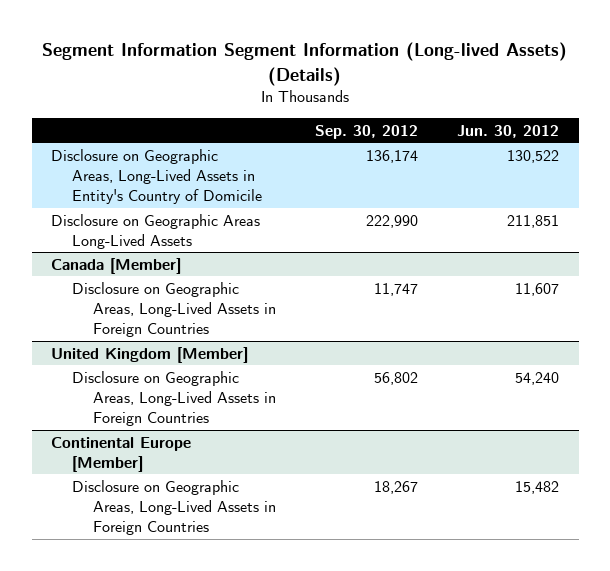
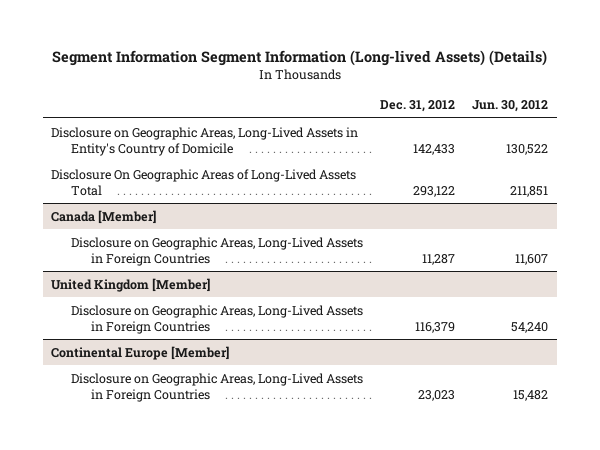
[315,124,419,139] Sep. 30, 2012 -> none
none -> [380,100,456,113] Dec. 31, 2012
[51,213,261,249] Disclosure on Geographic Areas Long-Lived Assets -> [51,168,357,196] Disclosure On Geographic Areas of Long-Lived Assets Total

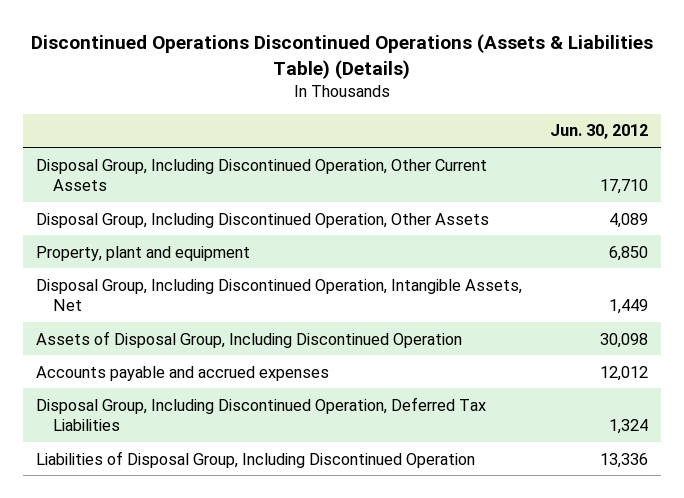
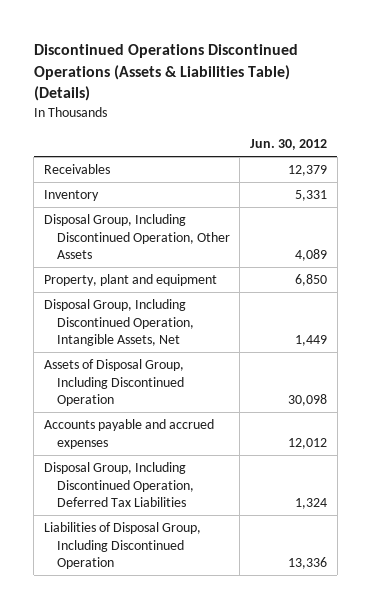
[36,158,488,192] Disposal Group, Including Discontinued Operation, Other Current Assets -> none
none -> [43,164,110,175] Receivables
none -> [43,190,99,202] Inventory

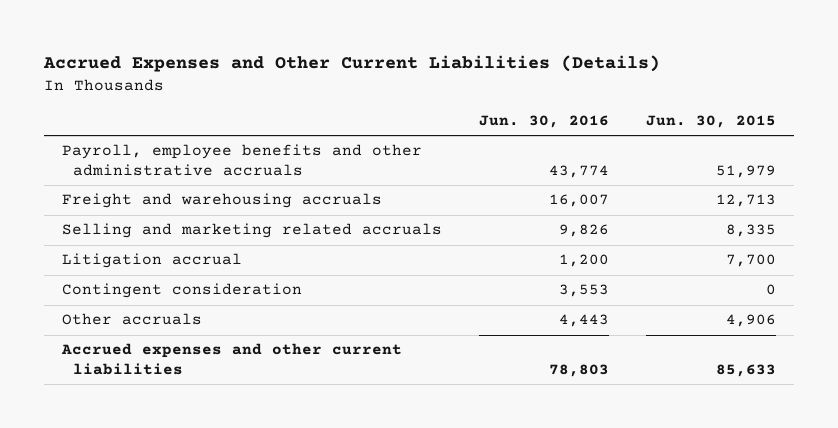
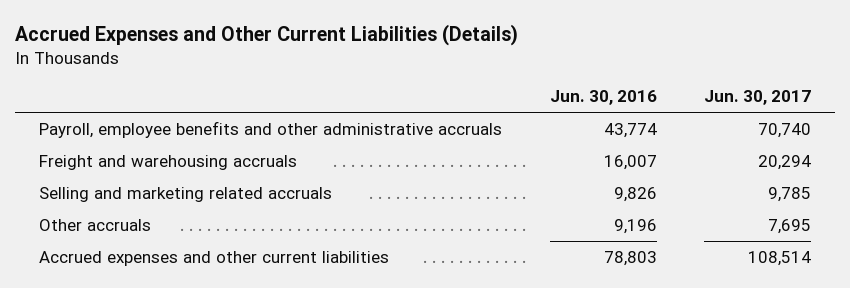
[645,114,776,128] Jun. 30, 2015 -> none
none -> [704,90,812,106] Jun. 30, 2017
[62,253,243,269] Litigation accrual -> none
[62,283,303,299] Contingent consideration -> none
[558,314,609,328] 4,443 -> [613,218,657,234] 9,196

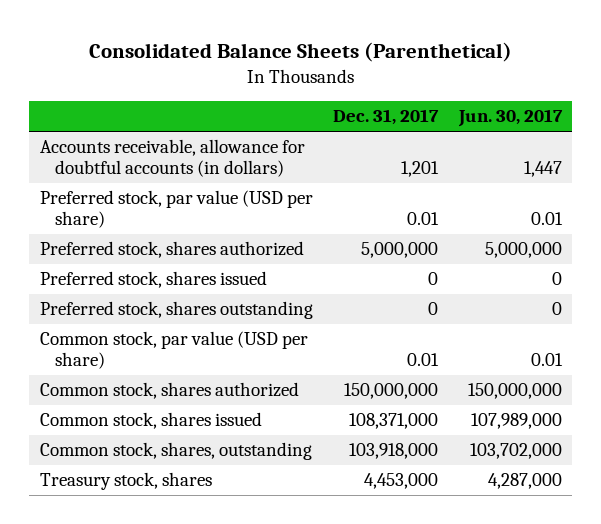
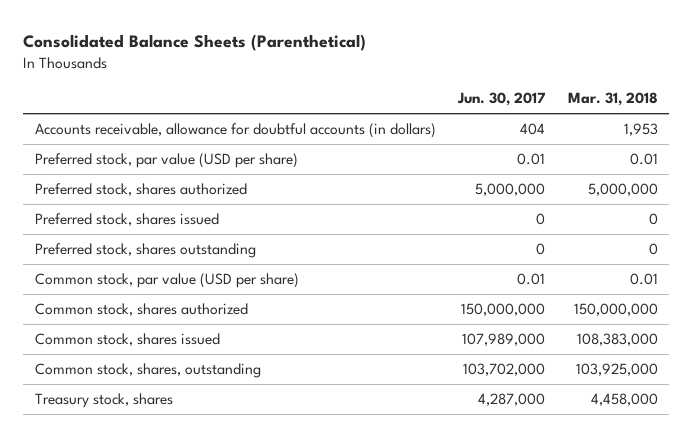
[333,109,440,126] Dec. 31, 2017 -> none
none -> [568,92,659,107] Mar. 31, 2018
[523,161,562,178] 1,447 -> [520,123,546,136] 404

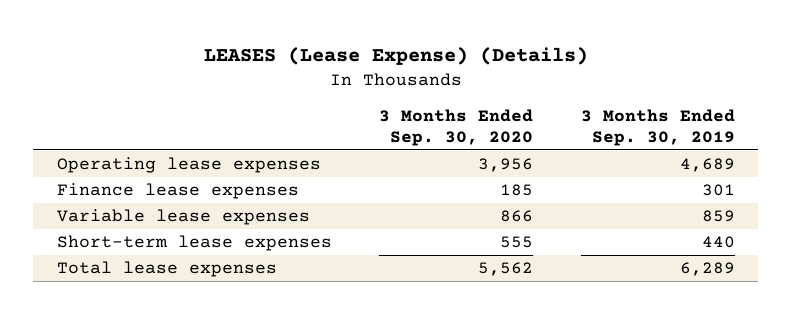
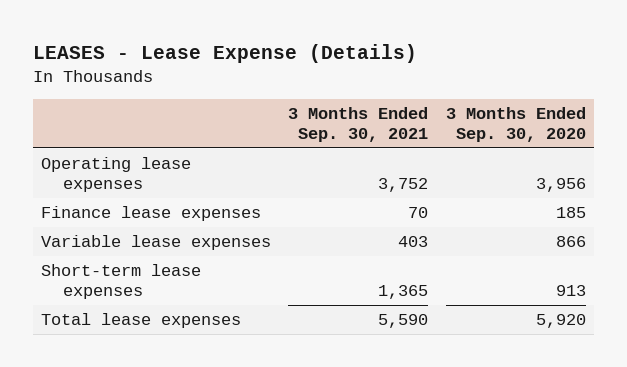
[203,46,588,65] LEASES (Lease Expense) (Details) -> [32,43,417,63] LEASES - Lease Expense (Details)
[580,108,735,147] 3 Months Ended Sep. 30, 2019 -> none
none -> [288,106,429,143] 3 Months Ended Sep. 30, 2021
[500,236,534,249] 555 -> [555,285,586,297] 913
[478,262,534,277] 5,562 -> [535,313,586,328] 5,920

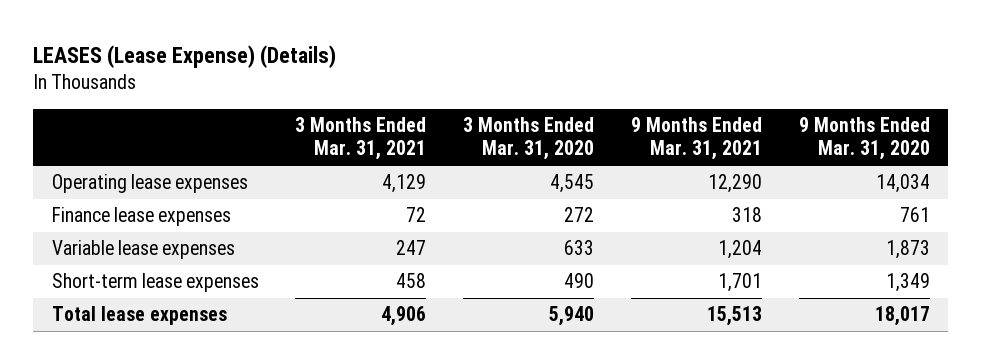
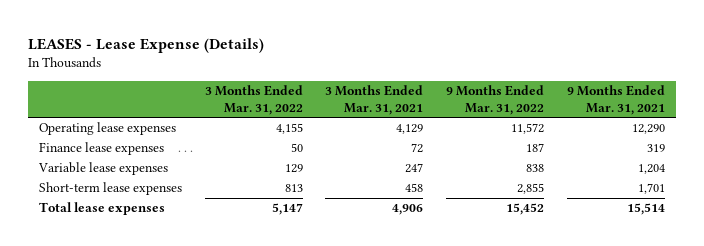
[33,45,337,69] LEASES (Lease Expense) (Details) -> [27,37,264,53] LEASES - Lease Expense (Details)
[463,117,595,161] 3 Months Ended Mar. 31, 2020 -> none
[798,117,930,161] 9 Months Ended Mar. 31, 2020 -> none
none -> [204,84,303,115] 3 Months Ended Mar. 31, 2022
none -> [446,84,545,115] 9 Months Ended Mar. 31, 2022
[732,207,763,223] 318 -> [646,144,665,153] 319
[707,306,763,327] 15,513 -> [626,203,665,216] 15,514

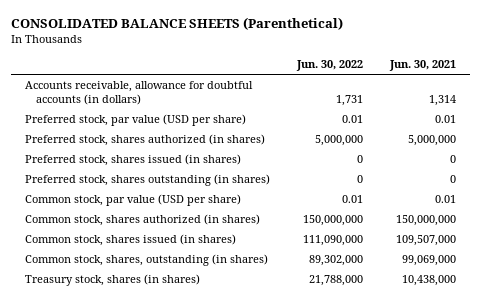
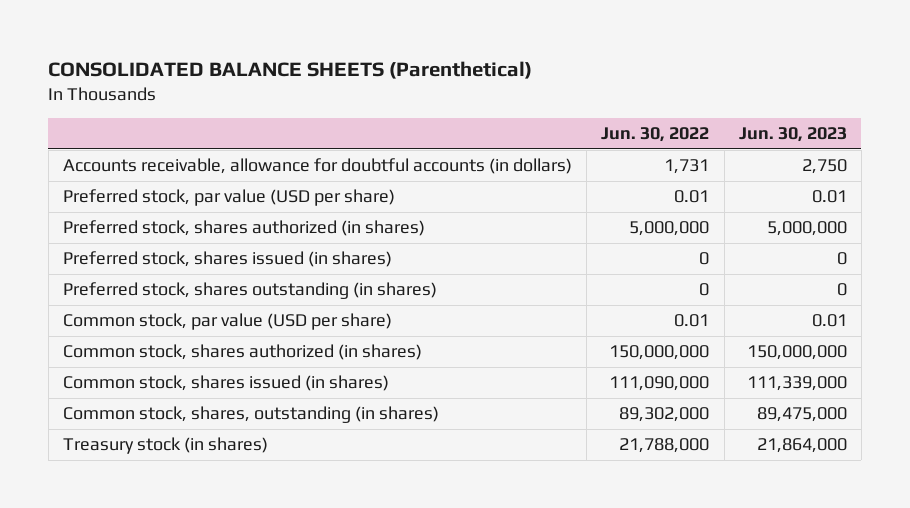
[389,60,457,72] Jun. 30, 2021 -> none
none -> [738,127,847,143] Jun. 30, 2023
[24,274,200,287] Treasury stock, shares (in shares) -> [63,437,269,455] Treasury stock (in shares)

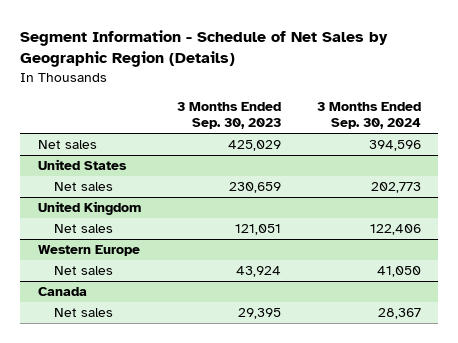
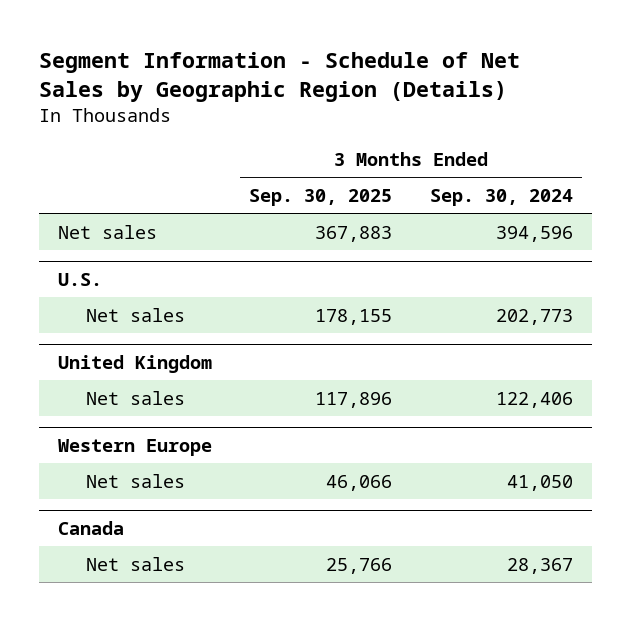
[176,101,281,130] 3 Months Ended Sep. 30, 2023 -> none
none -> [249,188,393,206] Sep. 30, 2025
[37,159,127,171] United States -> [57,272,102,286] U.S.

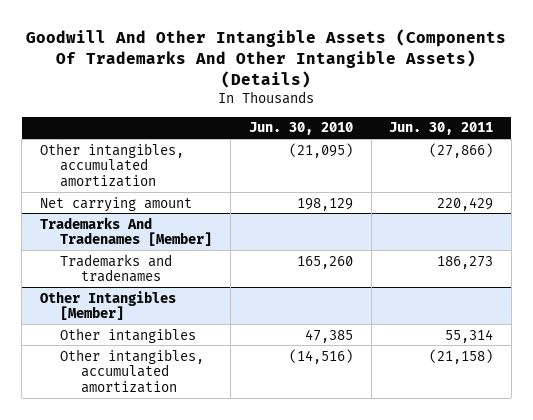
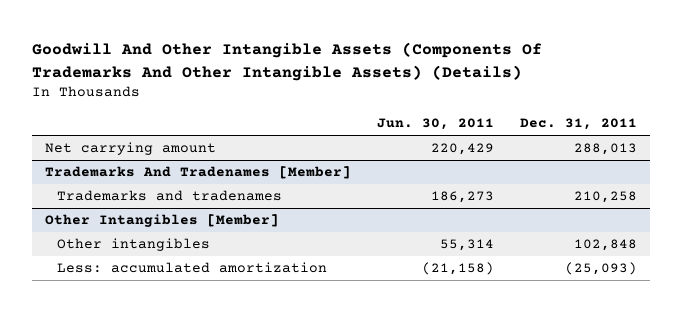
[248,122,353,136] Jun. 30, 2010 -> none
none -> [520,118,638,131] Dec. 31, 2011
[39,142,184,187] Other intangibles, accumulated amortization -> none
[60,348,205,393] Other intangibles, accumulated amortization -> [57,262,328,274] Less: accumulated amortization

